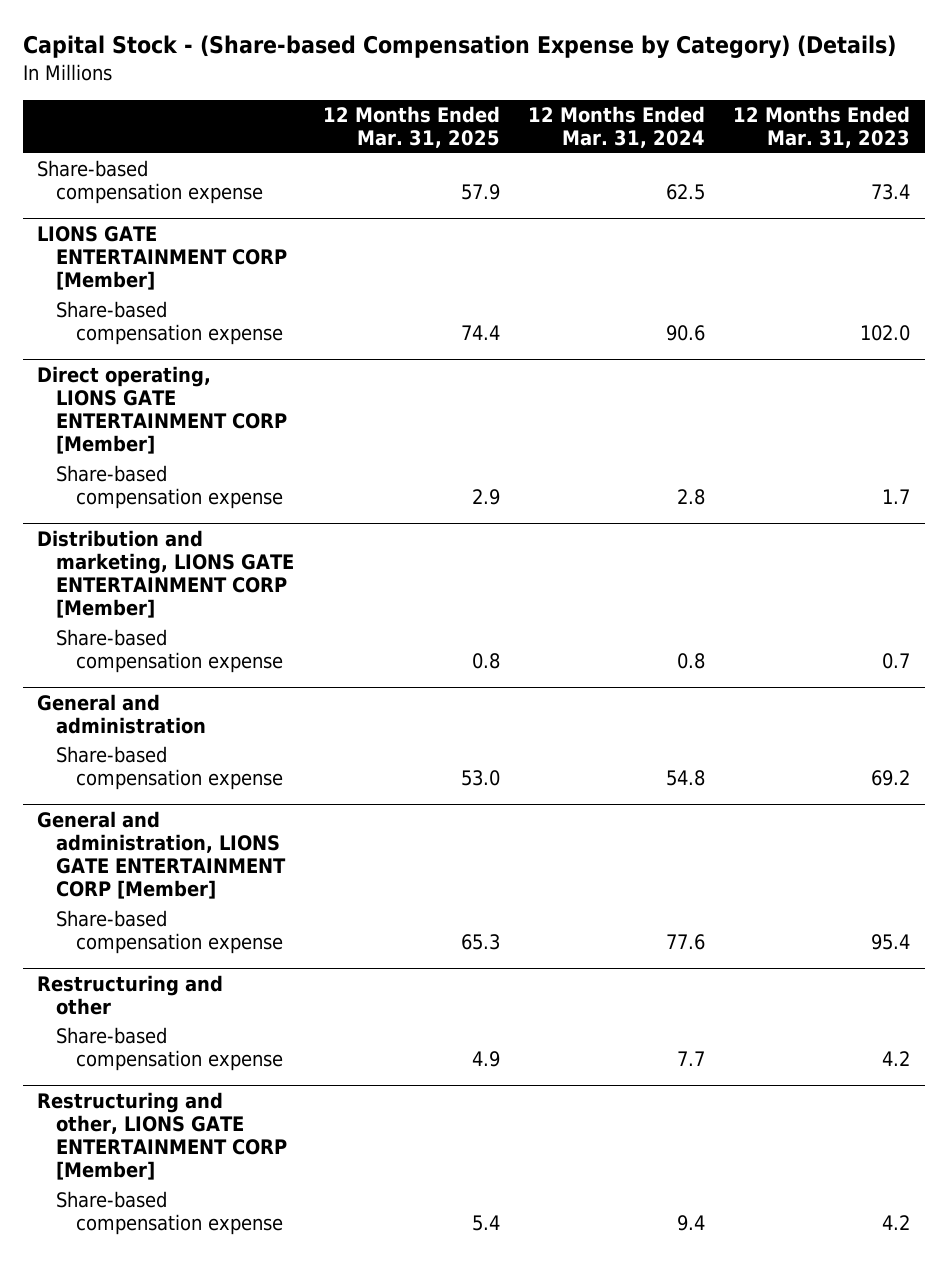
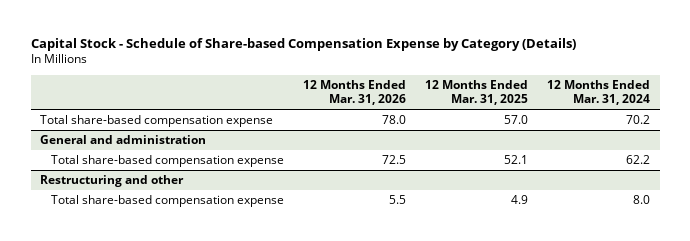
[22,35,896,59] Capital Stock - (Share-based Compensation Expense by Category) (Details) -> [30,38,576,52] Capital Stock - Schedule of Share-based Compensation Expense by Category (Details)
[733,106,911,149] 12 Months Ended Mar. 31, 2023 -> none
none -> [302,79,406,105] 12 Months Ended Mar. 31, 2026
[36,225,288,291] LIONS GATE ENTERTAINMENT CORP [Member] -> none
[56,301,283,346] Share-based compensation expense -> none
[36,365,288,455] Direct operating, LIONS GATE ENTERTAINMENT CORP [Member] -> none
[56,465,283,510] Share-based compensation expense -> none
[36,529,295,619] Distribution and marketing, LIONS GATE ENTERTAINMENT CORP [Member] -> none
[56,629,283,674] Share-based compensation expense -> none
[36,160,264,205] Share-based compensation expense -> [40,115,274,128] Total share-based compensation expense
[460,184,500,201] 57.9 -> [504,115,529,125] 57.0
[666,184,706,201] 62.5 -> [626,115,651,125] 70.2
[36,810,287,900] General and administration, LIONS GATE ENTERTAINMENT CORP [Member] -> none
[56,910,283,955] Share-based compensation expense -> none
[56,746,283,791] Share-based compensation expense -> [50,155,284,168] Total share-based compensation expense
[460,770,500,787] 53.0 -> [504,155,529,165] 52.1
[666,770,706,787] 54.8 -> [626,155,651,165] 62.2
[36,1091,288,1181] Restructuring and other, LIONS GATE ENTERTAINMENT CORP [Member] -> none
[56,1191,283,1236] Share-based compensation expense -> none
[56,1027,283,1072] Share-based compensation expense -> [50,195,284,208] Total share-based compensation expense
[677,1051,706,1067] 7.7 -> [633,195,651,205] 8.0

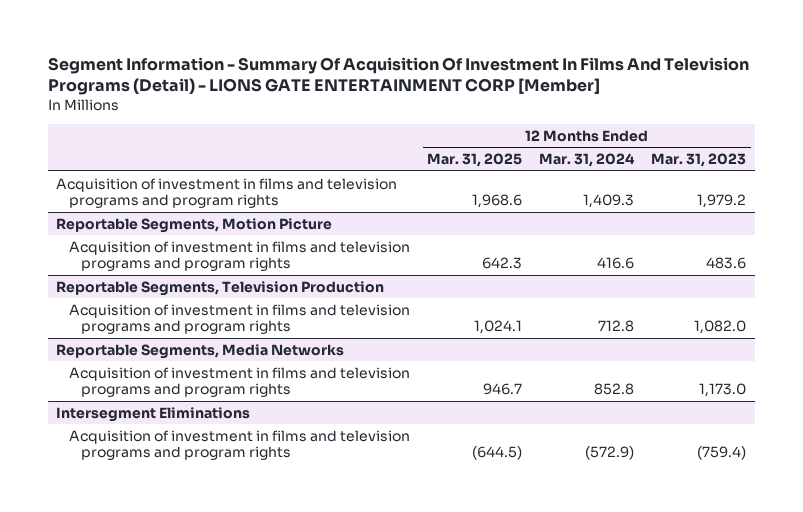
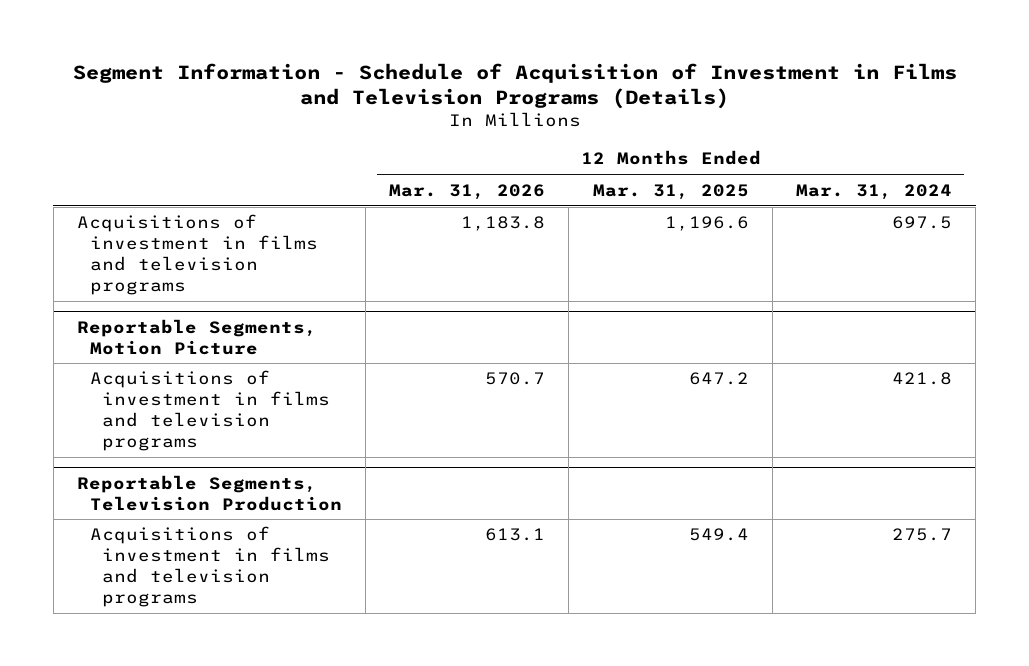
[47,56,749,96] Segment Information - Summary Of Acquisition Of Investment In Films And Television Programs (Detail) - LIONS GATE ENTERTAINMENT CORP [Member] -> [72,62,957,110] Segment Information - Schedule of Acquisition of Investment in Films and Television Programs (Details)
[651,153,747,168] Mar. 31, 2023 -> none
none -> [389,183,546,200] Mar. 31, 2026
[56,177,398,209] Acquisition of investment in films and television programs and program rights -> [77,214,318,295] Acquisitions of investment in films and television programs
[471,194,522,209] 1,968.6 -> [664,216,749,232] 1,196.6
[583,194,635,209] 1,409.3 -> [892,216,953,230] 697.5
[68,240,410,272] Acquisition of investment in films and television programs and program rights -> [89,370,331,451] Acquisitions of investment in films and television programs
[481,257,522,270] 642.3 -> [688,372,749,386] 647.2
[597,257,635,270] 416.6 -> [892,372,953,386] 421.8
[56,343,345,359] Reportable Segments, Media Networks -> none
[68,366,410,398] Acquisition of investment in films and television programs and program rights -> none
[56,406,251,422] Intersegment Eliminations -> none
[68,429,410,461] Acquisition of investment in films and television programs and program rights -> none
[68,303,410,335] Acquisition of investment in films and television programs and program rights -> [89,526,331,607] Acquisitions of investment in films and television programs
[473,320,522,335] 1,024.1 -> [688,528,749,542] 549.4
[598,320,635,333] 712.8 -> [892,528,953,542] 275.7

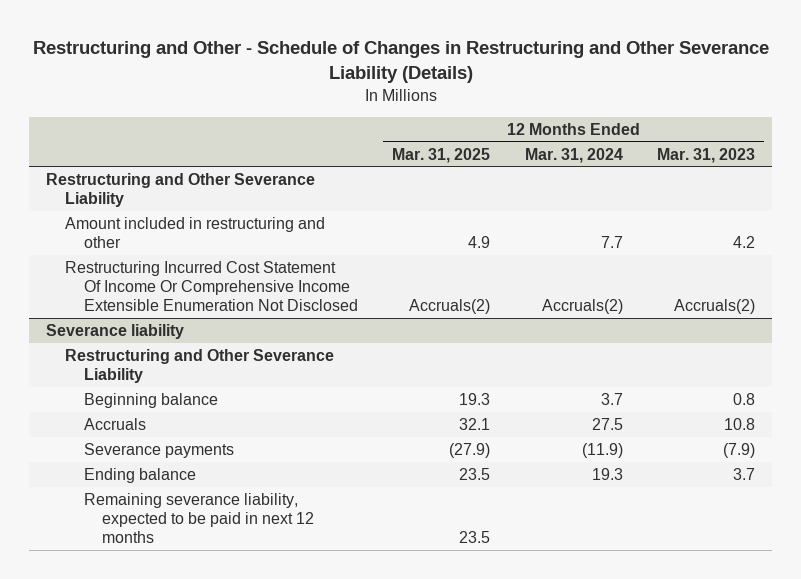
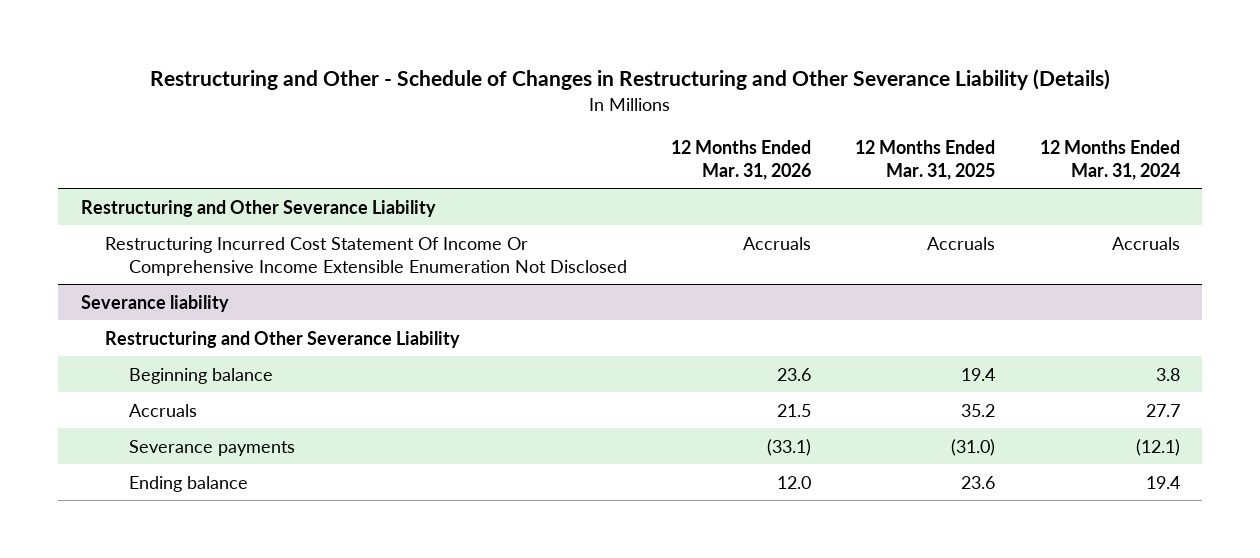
[656,147,755,163] Mar. 31, 2023 -> none
none -> [671,139,812,180] 12 Months Ended Mar. 31, 2026
[64,216,325,248] Amount included in restructuring and other -> none
[409,298,491,314] Accruals(2) -> [927,236,996,250] Accruals
[541,298,623,314] Accruals(2) -> [1111,236,1180,250] Accruals
[83,492,315,543] Remaining severance liability, expected to be paid in next 12 months -> none
[459,392,491,405] 19.3 -> [961,367,996,381] 19.4
[600,392,623,405] 3.7 -> [1155,367,1180,381] 3.8
[459,417,491,430] 32.1 -> [961,403,996,417] 35.2
[591,417,623,430] 27.5 -> [1145,403,1180,417] 27.7
[449,442,491,458] (27.9) -> [951,438,996,456] (31.0)
[581,442,623,458] (11.9) -> [1135,438,1180,456] (12.1)
[459,467,491,480] 23.5 -> [961,475,996,489] 23.6
[591,467,623,480] 19.3 -> [1145,475,1180,489] 19.4

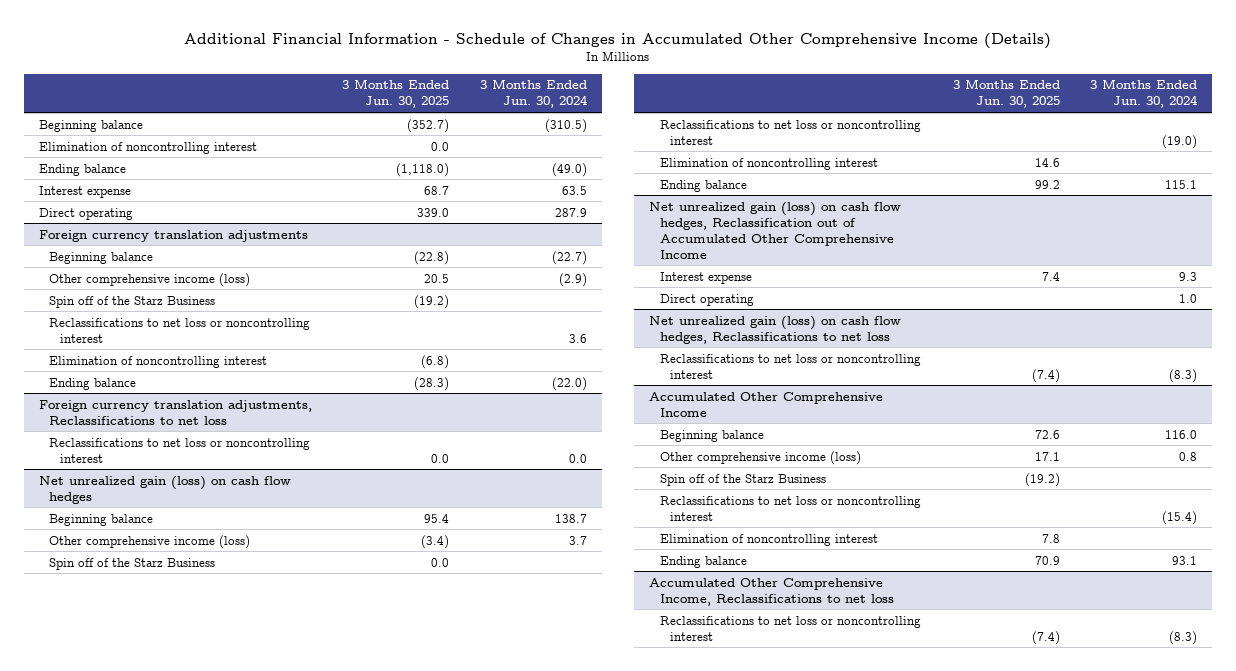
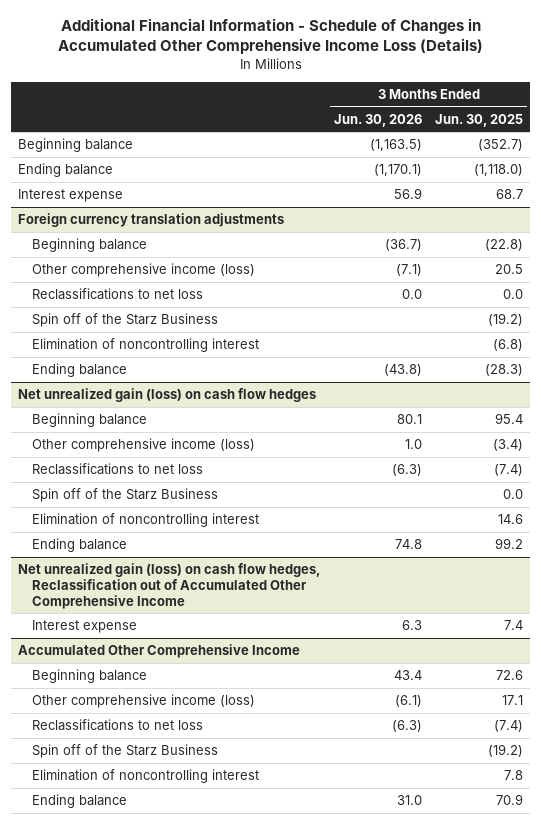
[183,32,1051,49] Additional Financial Information - Schedule of Changes in Accumulated Other Comprehensive Income (Details) -> [57,18,483,55] Additional Financial Information - Schedule of Changes in Accumulated Other Comprehensive Income Loss (Details)
[479,79,588,109] 3 Months Ended Jun. 30, 2024 -> none
none -> [333,113,422,127] Jun. 30, 2026
[38,141,257,154] Elimination of noncontrolling interest -> none
[38,207,133,220] Direct operating -> none
none -> [31,288,203,301] Reclassifications to net loss
[49,317,311,343] Reclassifications to net loss or noncontrolling interest -> none
[38,399,312,425] Foreign currency translation adjustments, Reclassifications to net loss -> none
[49,437,311,463] Reclassifications to net loss or noncontrolling interest -> none
none -> [31,463,203,476] Reclassifications to net loss
[659,119,921,145] Reclassifications to net loss or noncontrolling interest -> none
[659,293,754,306] Direct operating -> none
[649,315,902,344] Net unrealized gain (loss) on cash flow hedges, Reclassifications to net loss -> none
[659,353,921,379] Reclassifications to net loss or noncontrolling interest -> none
none -> [31,719,203,732] Reclassifications to net loss
[659,495,921,521] Reclassifications to net loss or noncontrolling interest -> none
[649,577,894,606] Accumulated Other Comprehensive Income, Reclassifications to net loss -> none
[659,615,921,641] Reclassifications to net loss or noncontrolling interest -> none

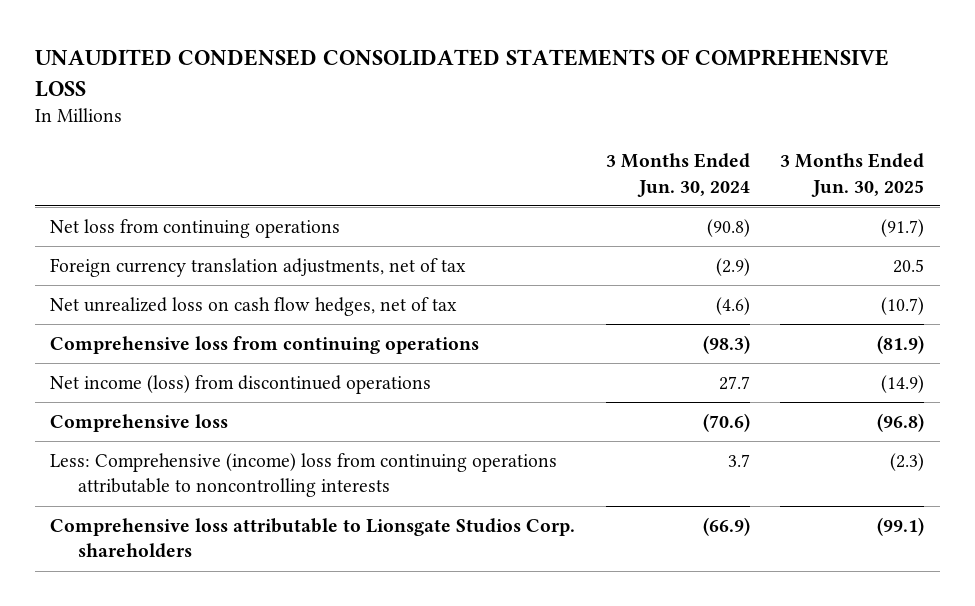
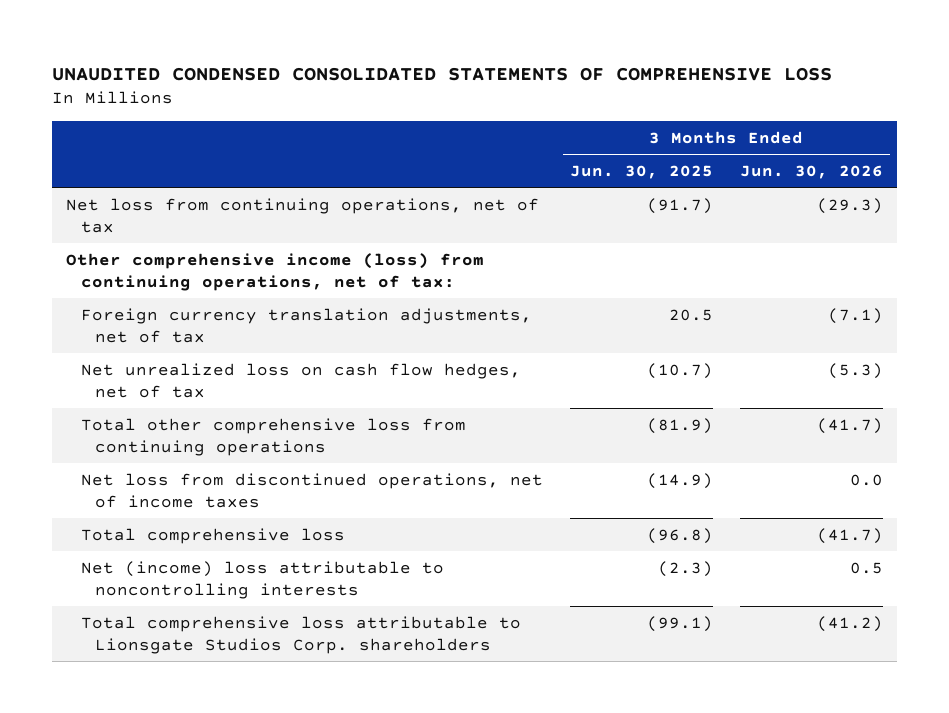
[605,153,750,197] 3 Months Ended Jun. 30, 2024 -> none
none -> [739,164,883,179] Jun. 30, 2026
[50,218,341,238] Net loss from continuing operations -> [65,197,539,233] Net loss from continuing operations, net of tax
none -> [65,252,484,291] Other comprehensive income (loss) from continuing operations, net of tax:
[50,335,480,354] Comprehensive loss from continuing operations -> [80,417,466,456] Total other comprehensive loss from continuing operations
[50,374,432,394] Net income (loss) from discontinued operations -> [80,472,543,508] Net loss from discontinued operations, net of income taxes
[50,413,229,432] Comprehensive loss -> [80,527,345,544] Total comprehensive loss
[50,452,558,498] Less: Comprehensive (income) loss from continuing operations attributable to noncontrolling interests -> [80,560,444,599] Net (income) loss attributable to noncontrolling interests
[50,517,576,559] Comprehensive loss attributable to Lionsgate Studios Corp. shareholders -> [80,615,521,654] Total comprehensive loss attributable to Lionsgate Studios Corp. shareholders

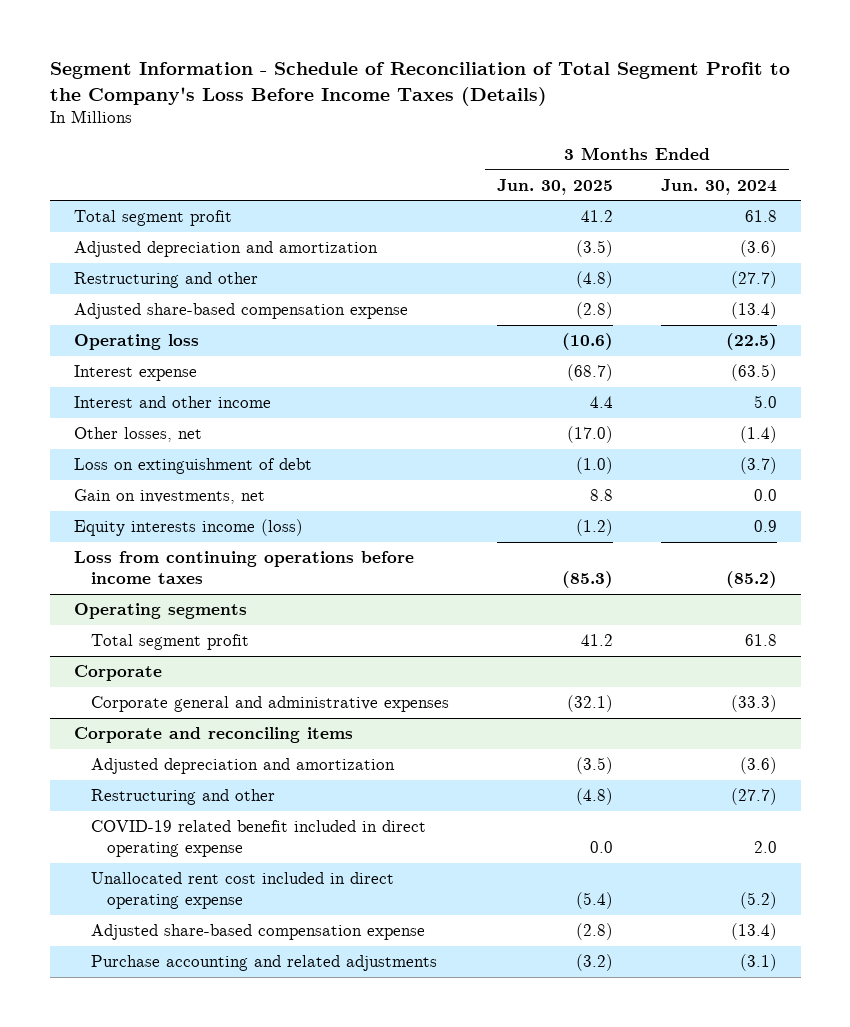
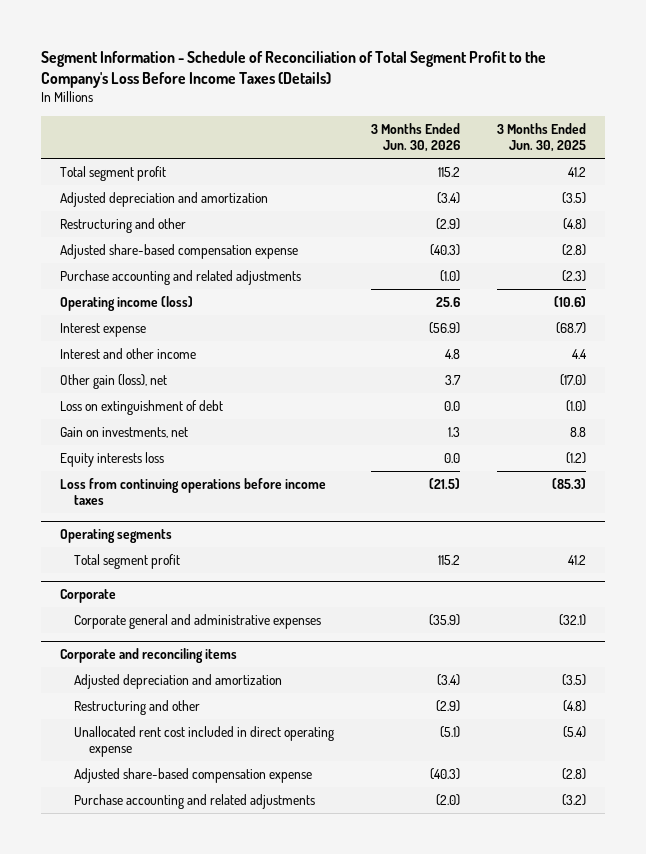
[660,178,777,195] Jun. 30, 2024 -> none
none -> [371,122,461,153] 3 Months Ended Jun. 30, 2026
none -> [59,269,301,285] Purchase accounting and related adjustments
[73,333,199,350] Operating loss -> [59,295,193,311] Operating income (loss)
[73,426,202,442] Other losses, net -> [59,373,167,389] Other gain (loss), net
[73,518,303,536] Equity interests income (loss) -> [59,451,164,467] Equity interests loss
[90,819,426,857] COVID-19 related benefit included in direct operating expense -> none

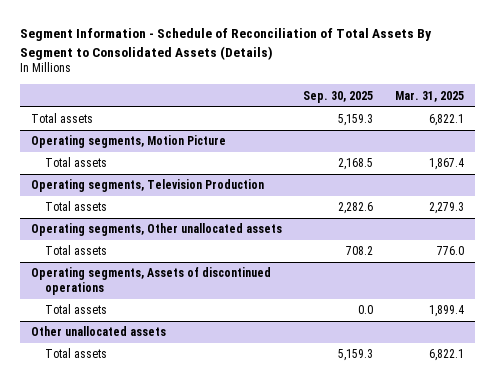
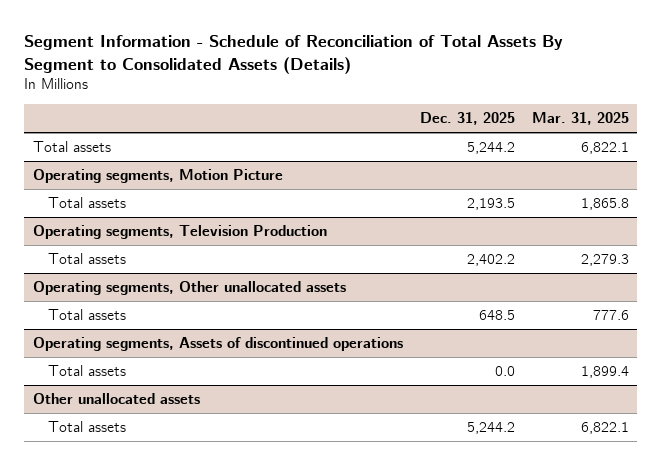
[303,90,374,103] Sep. 30, 2025 -> none
none -> [419,112,515,126] Dec. 31, 2025
[428,158,464,171] 1,867.4 -> [580,198,629,211] 1,865.8
[436,246,464,256] 776.0 -> [592,310,629,321] 777.6

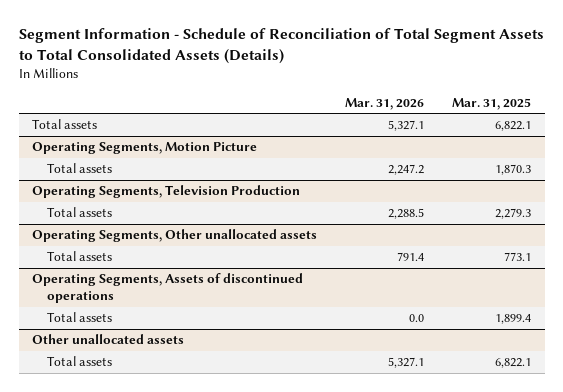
[24,35,564,74] Segment Information - Schedule of Reconciliation of Total Assets By Segment to Consolidated Assets (Details) -> [18,28,544,65] Segment Information - Schedule of Reconciliation of Total Segment Assets to Total Consolidated Assets (Details)
[419,112,515,126] Dec. 31, 2025 -> none
none -> [345,97,425,110] Mar. 31, 2026
[32,169,283,184] Operating segments, Motion Picture -> [32,142,258,155] Operating Segments, Motion Picture
[580,198,629,211] 1,865.8 -> [494,164,531,176] 1,870.3
[32,225,327,240] Operating segments, Television Production -> [32,185,301,199] Operating Segments, Television Production
[32,281,346,296] Operating segments, Other unallocated assets -> [32,229,318,243] Operating Segments, Other unallocated assets
[592,310,629,321] 777.6 -> [503,252,531,262] 773.1
[32,337,403,352] Operating segments, Assets of discontinued operations -> [32,273,304,304] Operating Segments, Assets of discontinued operations

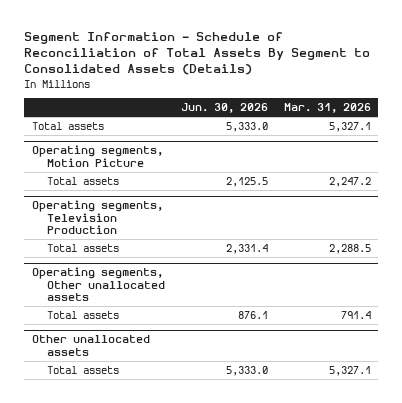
[18,28,544,65] Segment Information - Schedule of Reconciliation of Total Segment Assets to Total Consolidated Assets (Details) -> [24,31,371,76] Segment Information - Schedule of Reconciliation of Total Assets By Segment to Consolidated Assets (Details)
[451,97,531,110] Mar. 31, 2025 -> none
none -> [180,103,268,114] Jun. 30, 2026
[32,142,258,155] Operating Segments, Motion Picture -> [31,145,163,167] Operating segments, Motion Picture
[32,185,301,199] Operating Segments, Television Production -> [31,200,163,235] Operating segments, Television Production
[32,229,318,243] Operating Segments, Other unallocated assets -> [31,267,165,302] Operating segments, Other unallocated assets
[32,273,304,304] Operating Segments, Assets of discontinued operations -> none
[47,312,113,323] Total assets -> none

